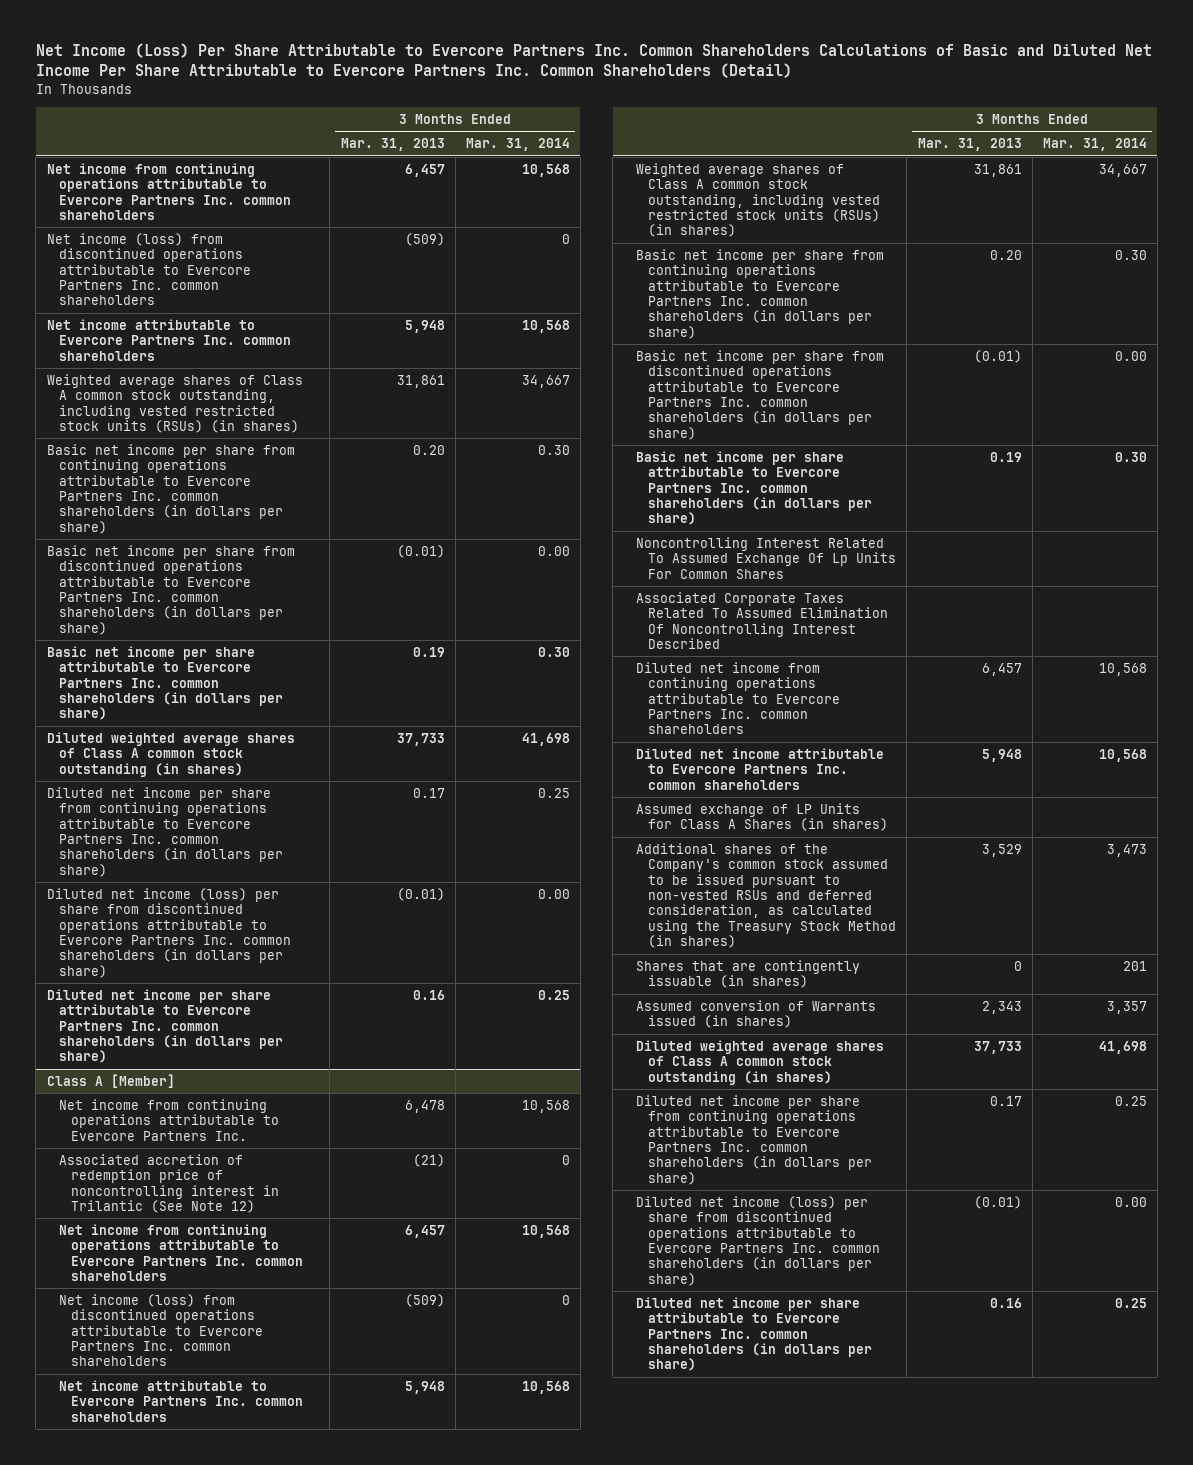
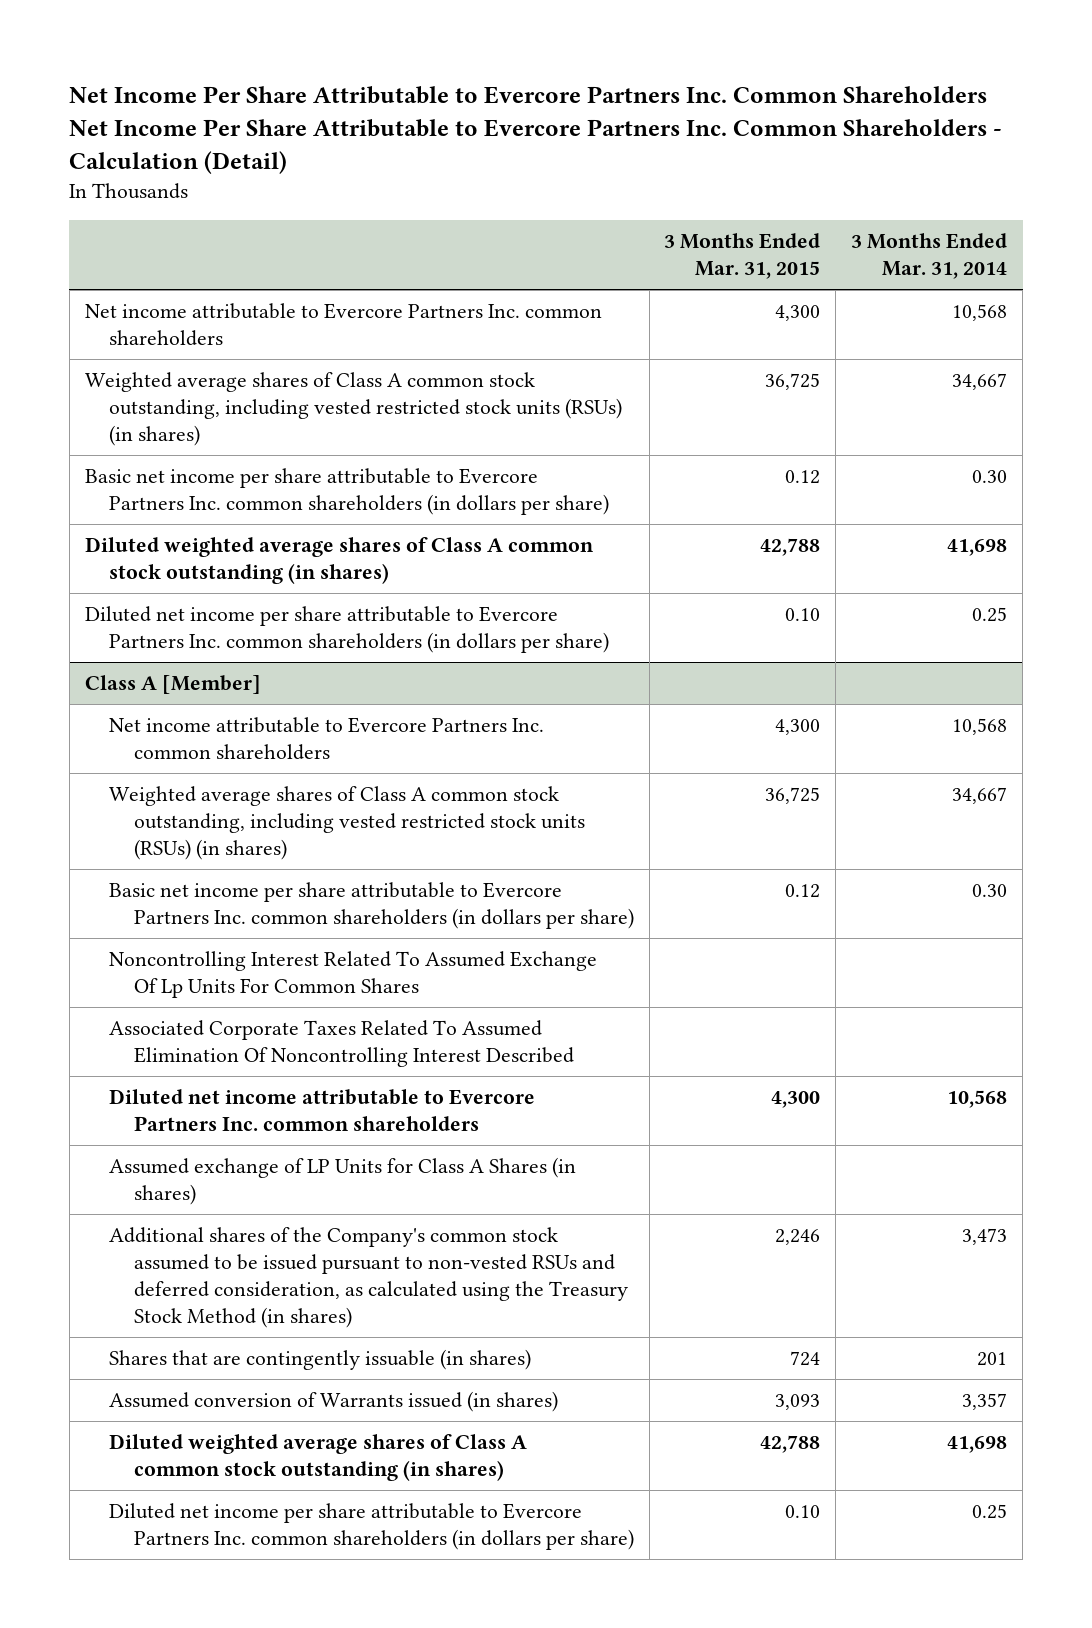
[35,43,1152,79] Net Income (Loss) Per Share Attributable to Evercore Partners Inc. Common Shareholders Calculations of Basic and Diluted Net Income Per Share Attributable to Evercore Partners Inc. Common Shareholders (Detail) -> [69,85,1003,175] Net Income Per Share Attributable to Evercore Partners Inc. Common Shareholders Net Income Per Share Attributable to Evercore Partners Inc. Common Shareholders - Calculation (Detail)
[340,138,445,152] Mar. 31, 2013 -> none
none -> [664,233,821,280] 3 Months Ended Mar. 31, 2015
[46,162,291,221] Net income from continuing operations attributable to Evercore Partners Inc. common shareholders -> none
[46,232,251,306] Net income (loss) from discontinued operations attributable to Evercore Partners Inc. common shareholders -> none
[46,443,295,534] Basic net income per share from continuing operations attributable to Evercore Partners Inc. common shareholders (in dollars per share) -> none
[46,544,295,635] Basic net income per share from discontinued operations attributable to Evercore Partners Inc. common shareholders (in dollars per share) -> none
[46,786,283,877] Diluted net income per share from continuing operations attributable to Evercore Partners Inc. common shareholders (in dollars per share) -> none
[46,887,291,978] Diluted net income (loss) per share from discontinued operations attributable to Evercore Partners Inc. common shareholders (in dollars per share) -> none
[58,1098,280,1141] Net income from continuing operations attributable to Evercore Partners Inc. -> none
[58,1153,280,1214] Associated accretion of redemption price of noncontrolling interest in Trilantic (See Note 12) -> none
[58,1223,304,1282] Net income from continuing operations attributable to Evercore Partners Inc. common shareholders -> none
[58,1293,264,1367] Net income (loss) from discontinued operations attributable to Evercore Partners Inc. common shareholders -> none
[635,248,884,339] Basic net income per share from continuing operations attributable to Evercore Partners Inc. common shareholders (in dollars per share) -> none
[635,349,884,440] Basic net income per share from discontinued operations attributable to Evercore Partners Inc. common shareholders (in dollars per share) -> none
[635,661,841,735] Diluted net income from continuing operations attributable to Evercore Partners Inc. common shareholders -> none
[635,1094,873,1185] Diluted net income per share from continuing operations attributable to Evercore Partners Inc. common shareholders (in dollars per share) -> none
[635,1195,881,1286] Diluted net income (loss) per share from discontinued operations attributable to Evercore Partners Inc. common shareholders (in dollars per share) -> none

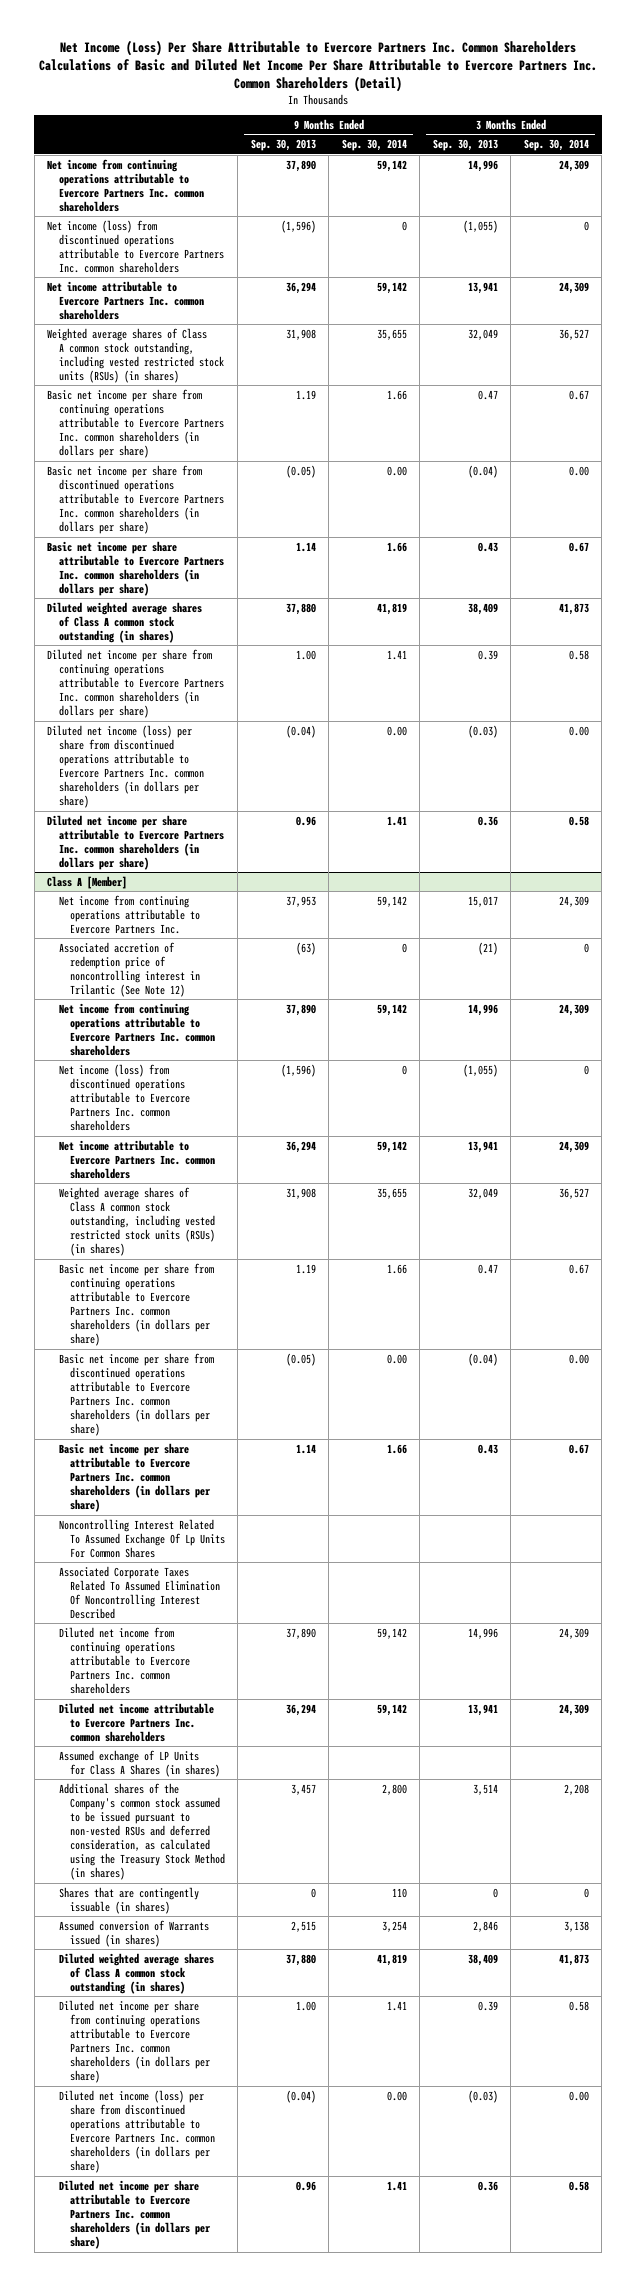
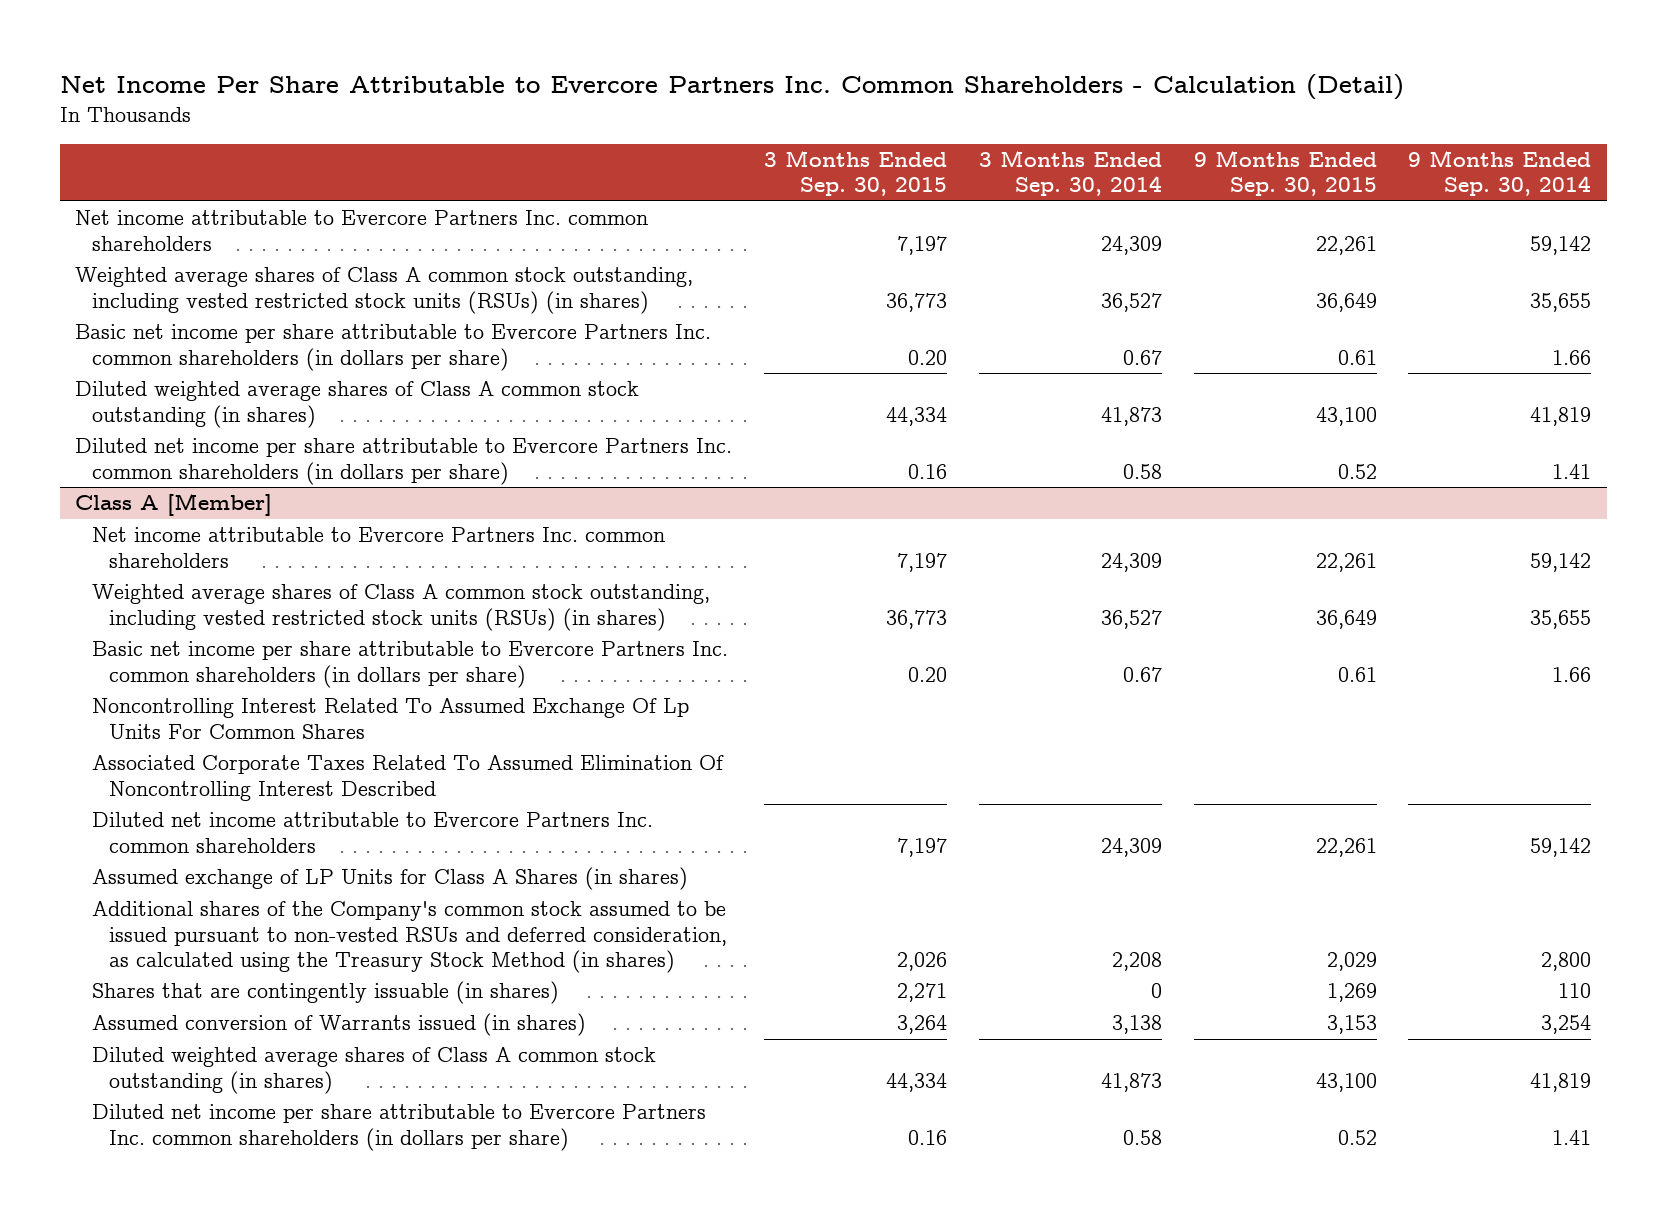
[38,40,597,93] Net Income (Loss) Per Share Attributable to Evercore Partners Inc. Common Shareholders Calculations of Basic and Diluted Net Income Per Share Attributable to Evercore Partners Inc. Common Shareholders (Detail) -> [59,74,1404,101] Net Income Per Share Attributable to Evercore Partners Inc. Common Shareholders - Calculation (Detail)
[250,139,316,152] Sep. 30, 2013 -> none
[432,139,498,152] Sep. 30, 2013 -> none
none -> [764,149,948,197] 3 Months Ended Sep. 30, 2015
none -> [1193,149,1377,197] 9 Months Ended Sep. 30, 2015
[47,158,204,212] Net income from continuing operations attributable to Evercore Partners Inc. common shareholders -> none
[47,219,224,273] Net income (loss) from discontinued operations attributable to Evercore Partners Inc. common shareholders -> none
[47,388,224,459] Basic net income per share from continuing operations attributable to Evercore Partners Inc. common shareholders (in dollars per share) -> none
[47,464,224,535] Basic net income per share from discontinued operations attributable to Evercore Partners Inc. common shareholders (in dollars per share) -> none
[47,648,224,719] Diluted net income per share from continuing operations attributable to Evercore Partners Inc. common shareholders (in dollars per share) -> none
[47,724,204,809] Diluted net income (loss) per share from discontinued operations attributable to Evercore Partners Inc. common shareholders (in dollars per share) -> none
[58,894,200,934] Net income from continuing operations attributable to Evercore Partners Inc. -> none
[58,941,200,997] Associated accretion of redemption price of noncontrolling interest in Trilantic (See Note 12) -> none
[58,1002,215,1056] Net income from continuing operations attributable to Evercore Partners Inc. common shareholders -> none
[58,1063,190,1132] Net income (loss) from discontinued operations attributable to Evercore Partners Inc. common shareholders -> none
[58,1262,214,1347] Basic net income per share from continuing operations attributable to Evercore Partners Inc. common shareholders (in dollars per share) -> none
[58,1352,214,1437] Basic net income per share from discontinued operations attributable to Evercore Partners Inc. common shareholders (in dollars per share) -> none
[58,1626,190,1695] Diluted net income from continuing operations attributable to Evercore Partners Inc. common shareholders -> none
[58,1999,210,2084] Diluted net income per share from continuing operations attributable to Evercore Partners Inc. common shareholders (in dollars per share) -> none
[58,2089,215,2174] Diluted net income (loss) per share from discontinued operations attributable to Evercore Partners Inc. common shareholders (in dollars per share) -> none

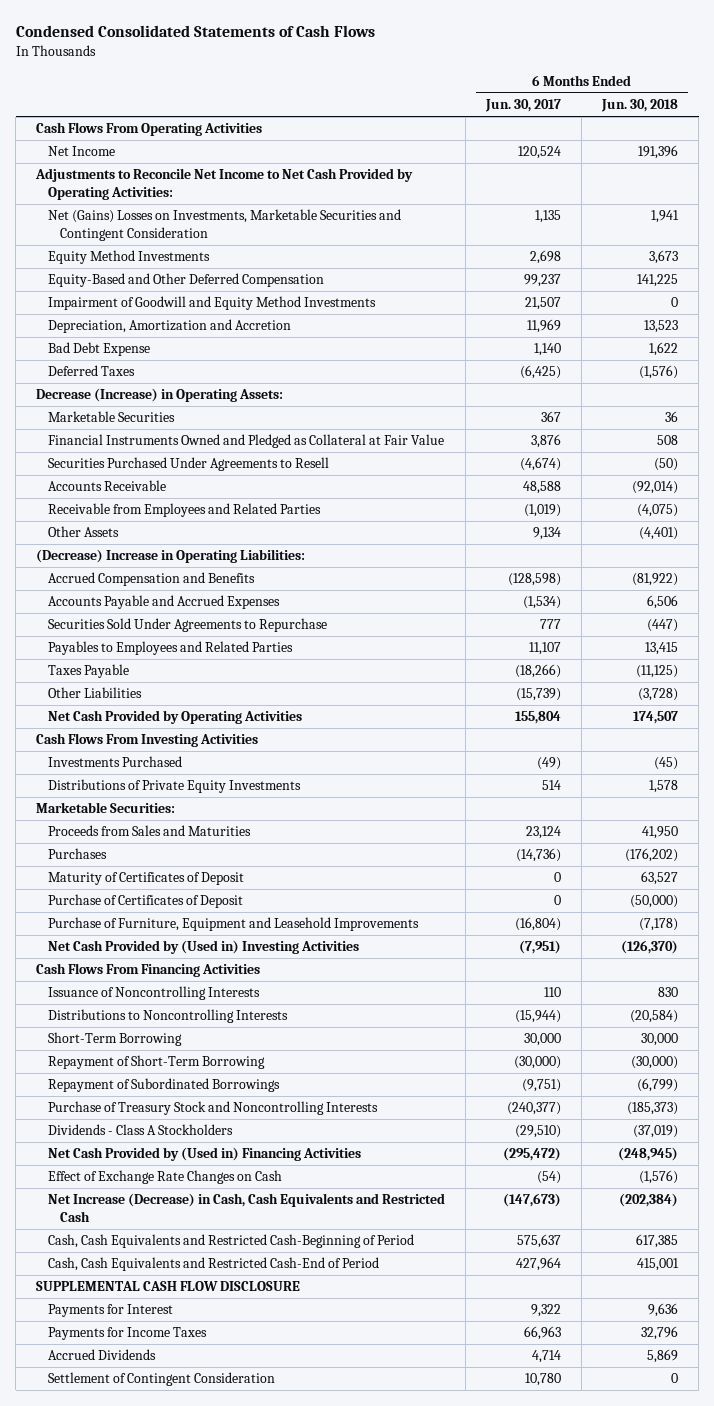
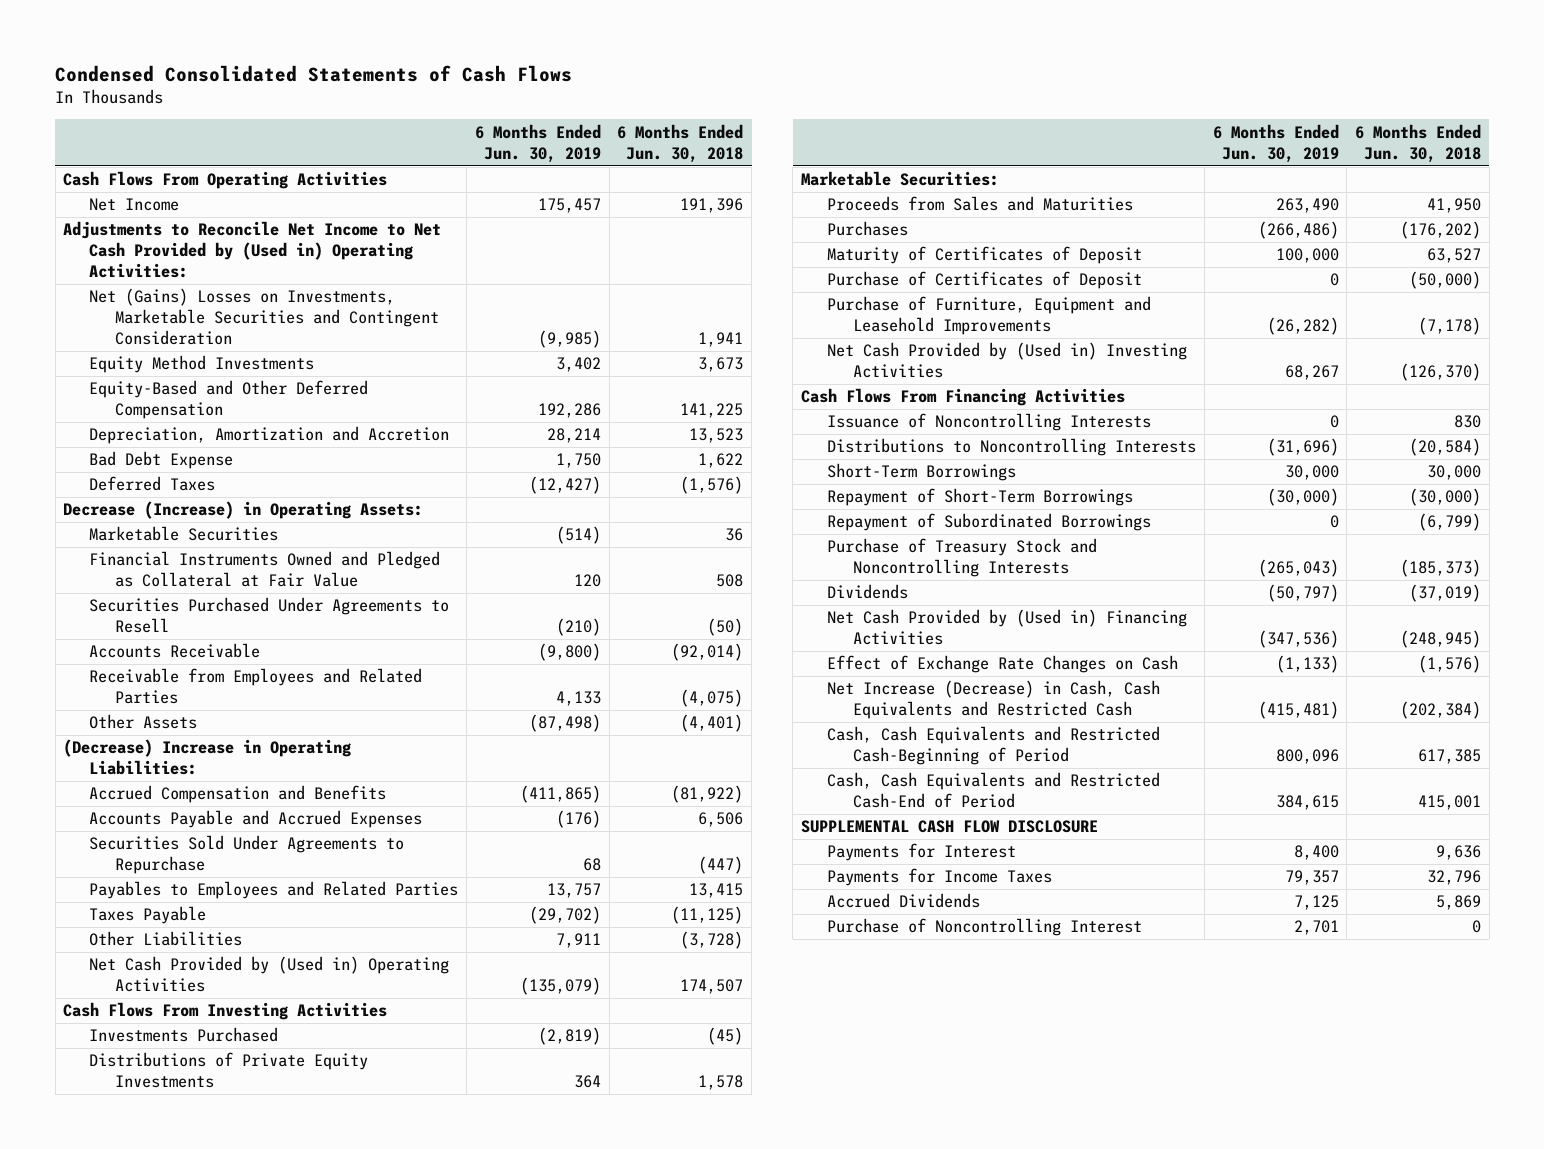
[485,99,562,113] Jun. 30, 2017 -> none
none -> [474,123,601,163] 6 Months Ended Jun. 30, 2019
[35,168,414,200] Adjustments to Reconcile Net Income to Net Cash Provided by Operating Activities: -> [63,221,442,279] Adjustments to Reconcile Net Income to Net Cash Provided by (Used in) Operating Activities:
[48,296,377,311] Impairment of Goodwill and Equity Method Investments -> none
[48,710,303,725] Net Cash Provided by Operating Activities -> [89,956,450,993] Net Cash Provided by (Used in) Operating Activities
[48,1032,183,1047] Short-Term Borrowing -> [827,463,1017,482] Short-Term Borrowings
[48,1055,266,1070] Repayment of Short-Term Borrowing -> [827,488,1134,507] Repayment of Short-Term Borrowings
[48,1124,234,1136] Dividends - Class A Stockholders -> [827,584,909,600] Dividends
[48,1372,276,1387] Settlement of Contingent Consideration -> none
none -> [827,918,1143,937] Purchase of Noncontrolling Interest

